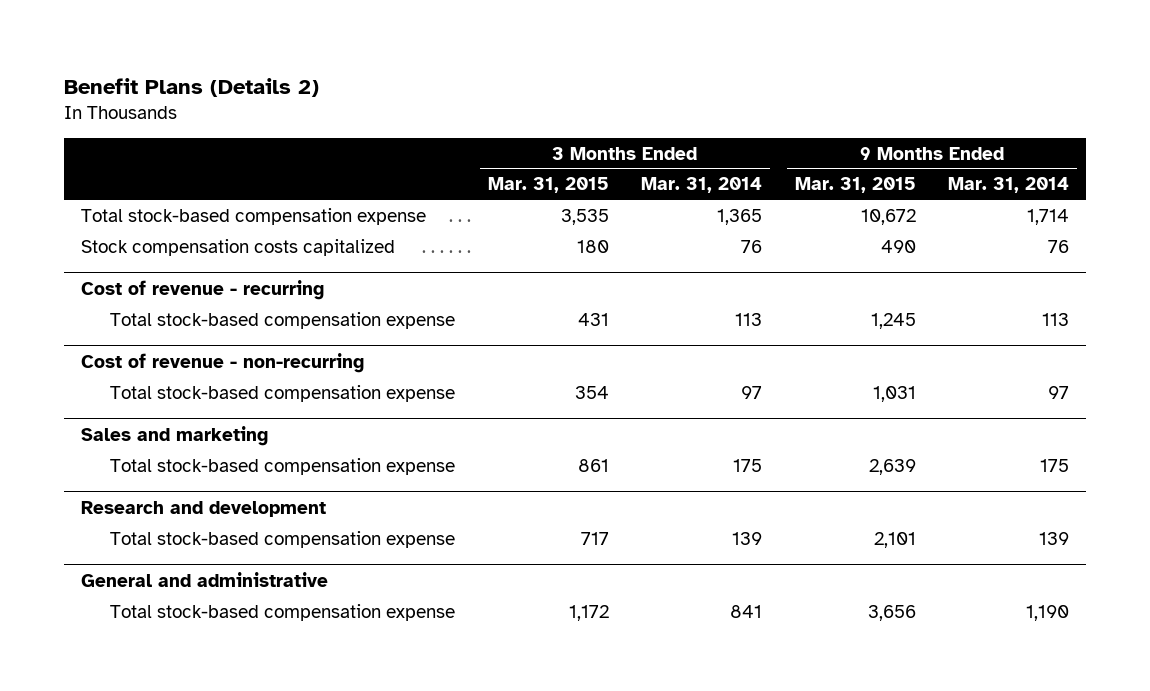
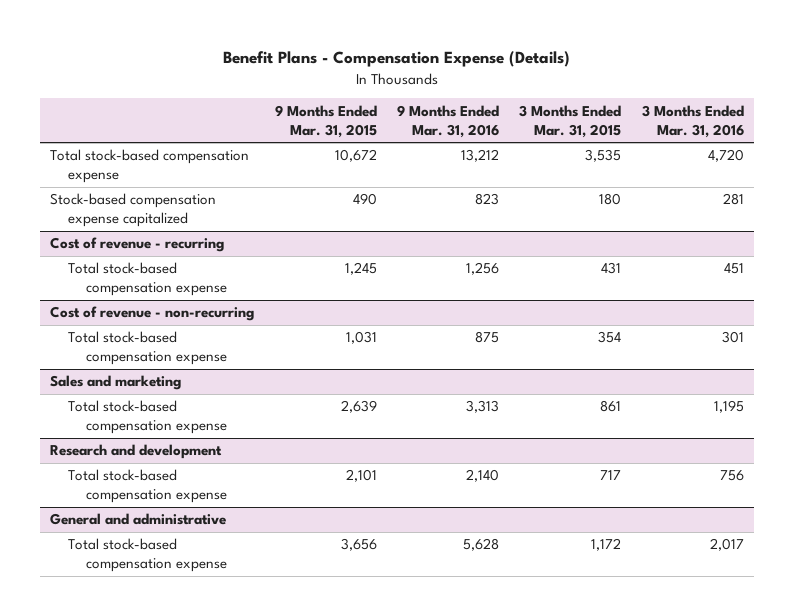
[64,77,320,97] Benefit Plans (Details 2) -> [222,51,570,68] Benefit Plans - Compensation Expense (Details)
[641,177,763,194] Mar. 31, 2014 -> none
[948,177,1070,194] Mar. 31, 2014 -> none
none -> [396,104,499,138] 9 Months Ended Mar. 31, 2016
none -> [641,104,744,138] 3 Months Ended Mar. 31, 2016
[80,238,395,256] Stock compensation costs capitalized -> [50,193,217,228] Stock-based compensation expense capitalized

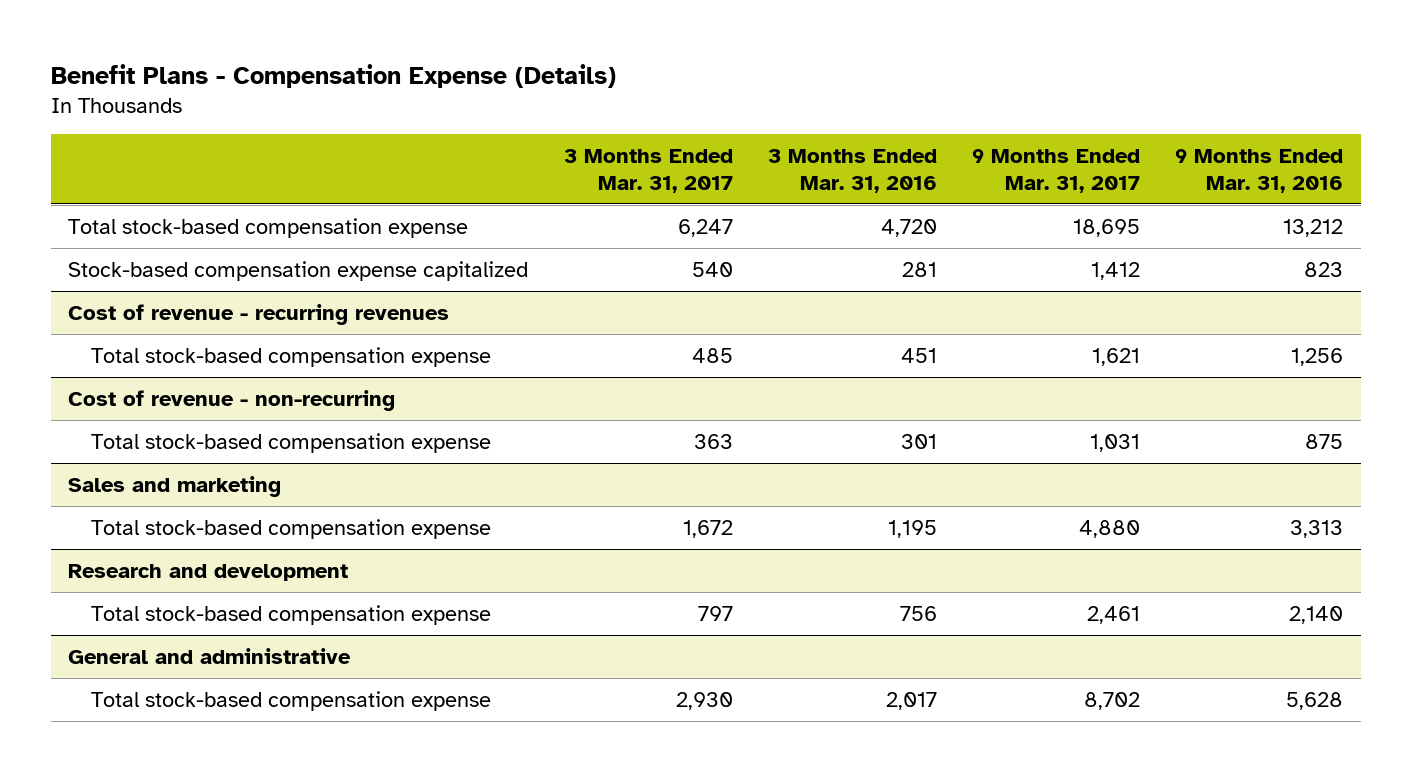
[274,104,377,138] 9 Months Ended Mar. 31, 2015 -> none
[519,104,622,138] 3 Months Ended Mar. 31, 2015 -> none
none -> [563,148,733,193] 3 Months Ended Mar. 31, 2017
none -> [971,148,1140,193] 9 Months Ended Mar. 31, 2017
[50,237,225,253] Cost of revenue - recurring -> [68,303,450,325] Cost of revenue - recurring revenues

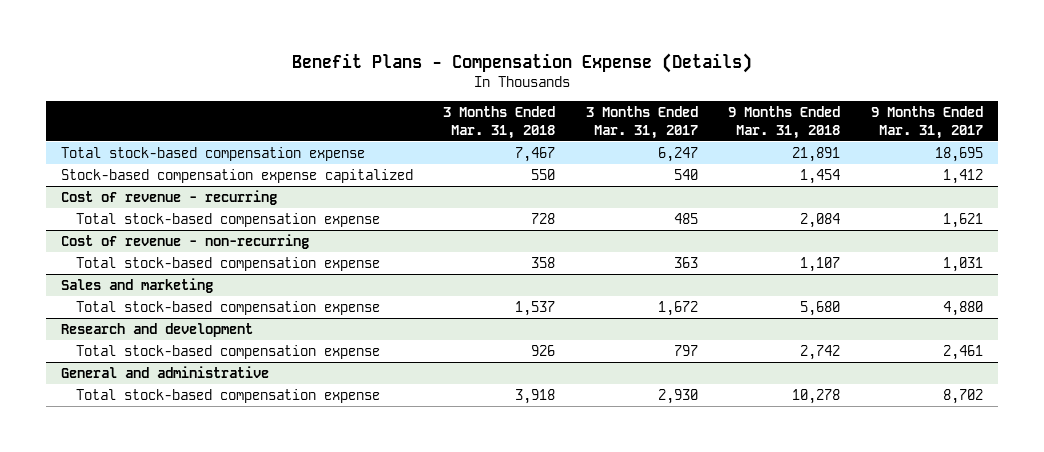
[767,148,937,193] 3 Months Ended Mar. 31, 2016 -> none
[1175,148,1344,193] 9 Months Ended Mar. 31, 2016 -> none
none -> [443,106,556,139] 3 Months Ended Mar. 31, 2018
none -> [728,106,841,139] 9 Months Ended Mar. 31, 2018
[68,303,450,325] Cost of revenue - recurring revenues -> [61,190,278,206] Cost of revenue - recurring

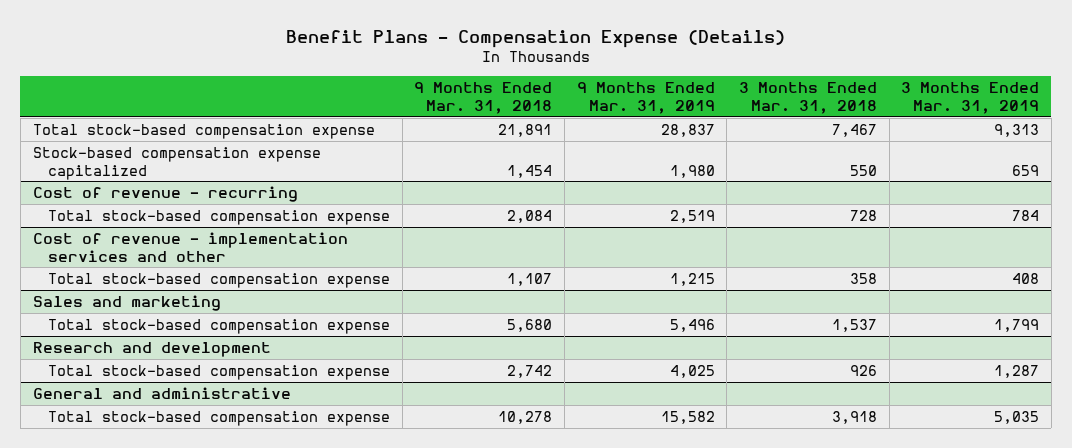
[585,106,698,139] 3 Months Ended Mar. 31, 2017 -> none
[870,106,983,139] 9 Months Ended Mar. 31, 2017 -> none
none -> [576,82,715,114] 9 Months Ended Mar. 31, 2019
none -> [901,82,1040,114] 3 Months Ended Mar. 31, 2019
[61,234,310,250] Cost of revenue - non-recurring -> [32,231,348,262] Cost of revenue - implementation services and other

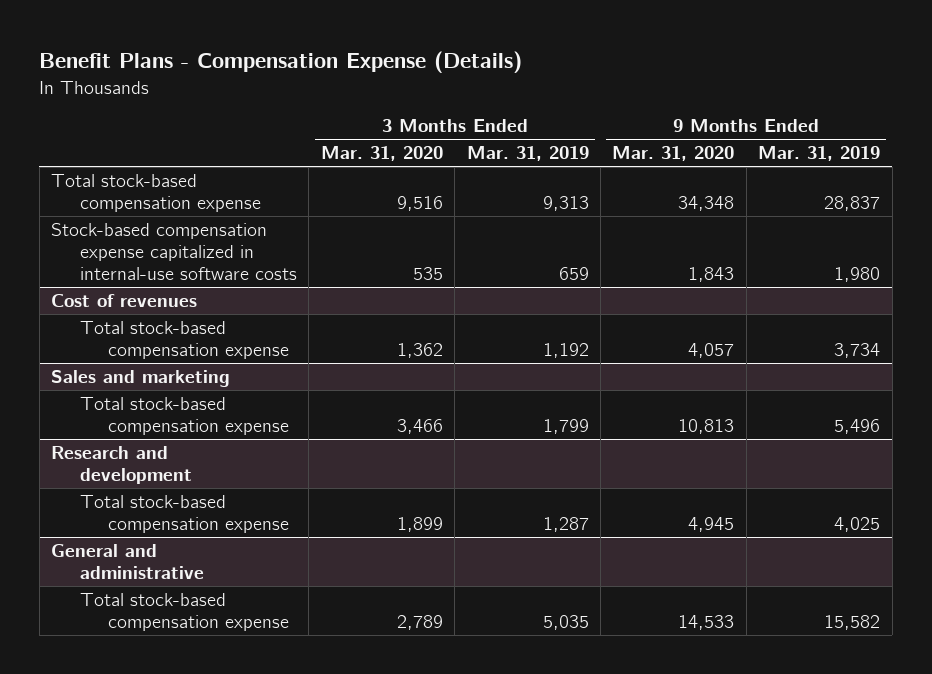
[414,82,553,114] 9 Months Ended Mar. 31, 2018 -> none
[738,82,877,114] 3 Months Ended Mar. 31, 2018 -> none
none -> [320,146,443,162] Mar. 31, 2020
none -> [612,146,735,162] Mar. 31, 2020
[32,185,298,202] Cost of revenue - recurring -> none
[32,231,348,262] Cost of revenue - implementation services and other -> none
[48,272,391,288] Total stock-based compensation expense -> none
[32,146,321,180] Stock-based compensation expense capitalized -> [51,222,297,280] Stock-based compensation expense capitalized in internal-use software costs
none -> [51,293,198,307] Cost of revenues
[669,209,715,223] 2,519 -> [834,342,881,358] 3,734
[1012,209,1040,221] 784 -> [542,342,589,358] 1,192

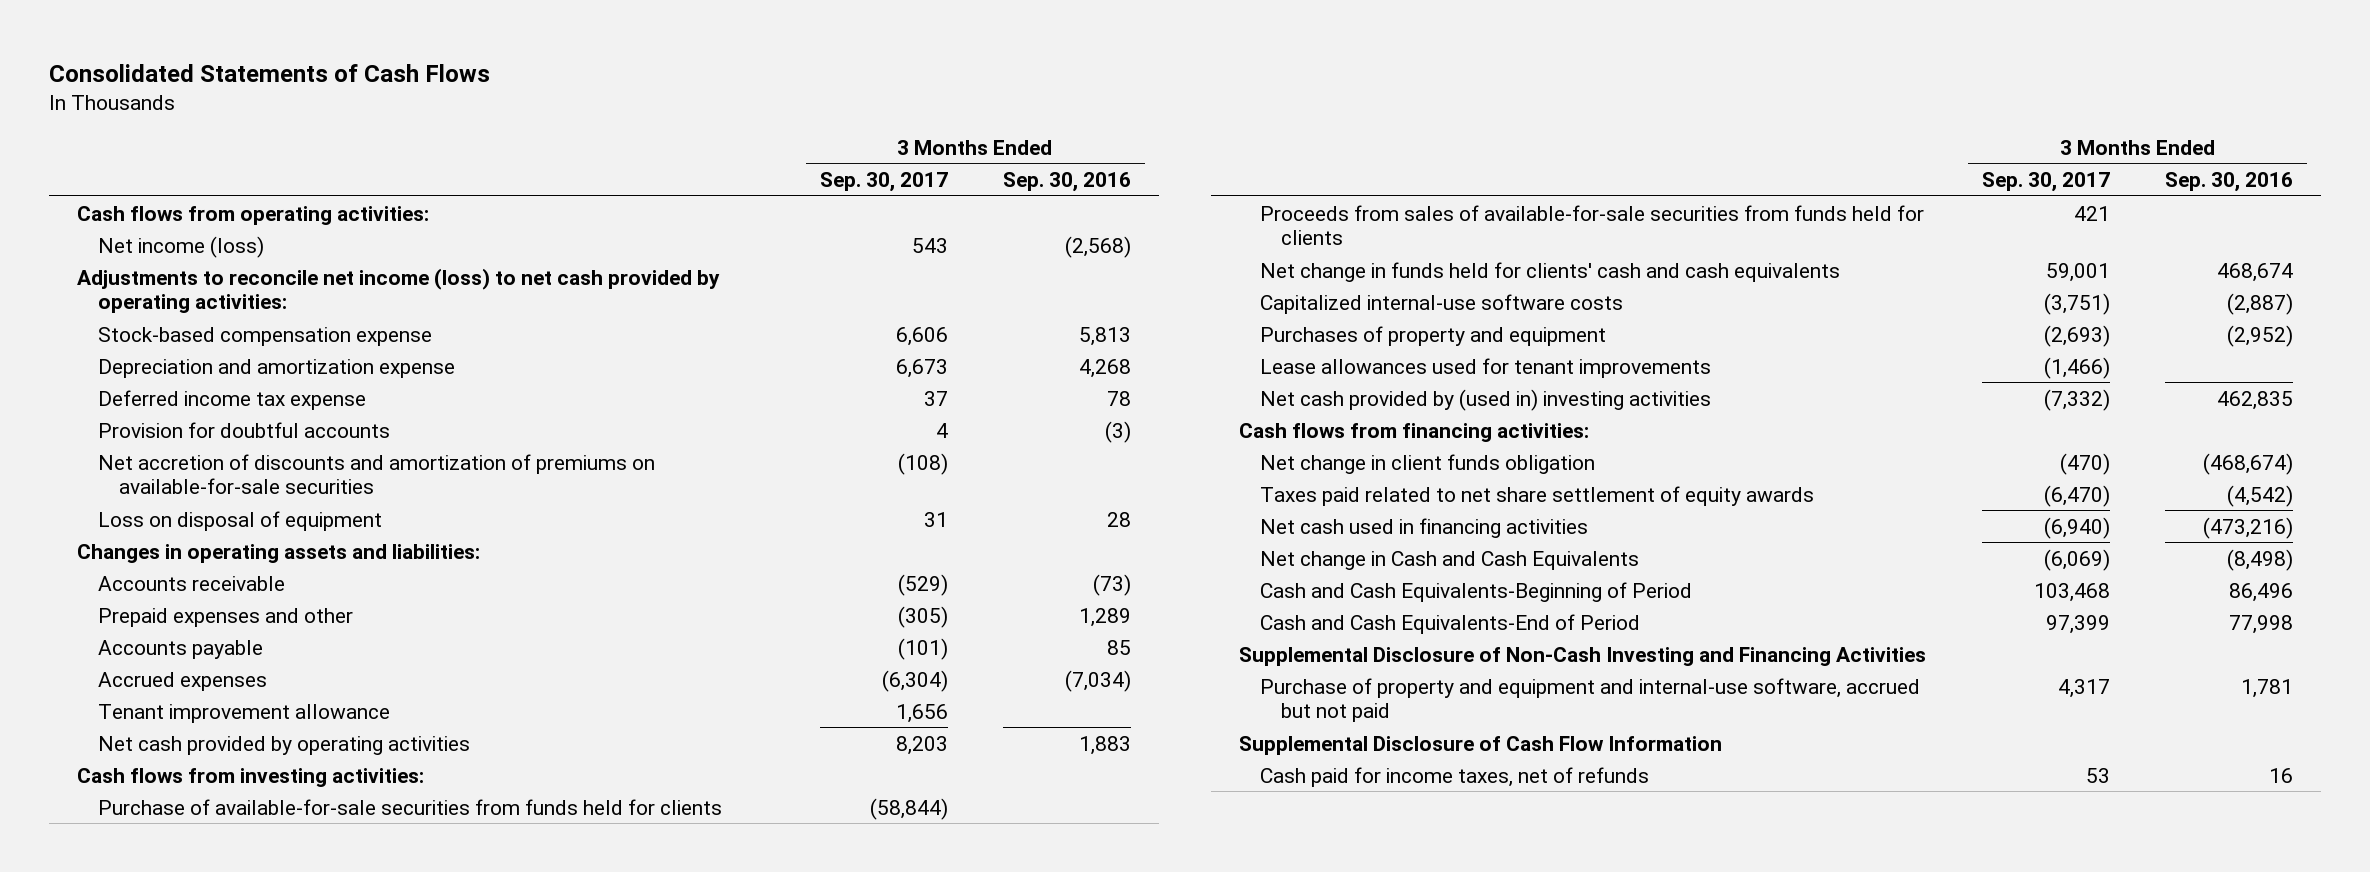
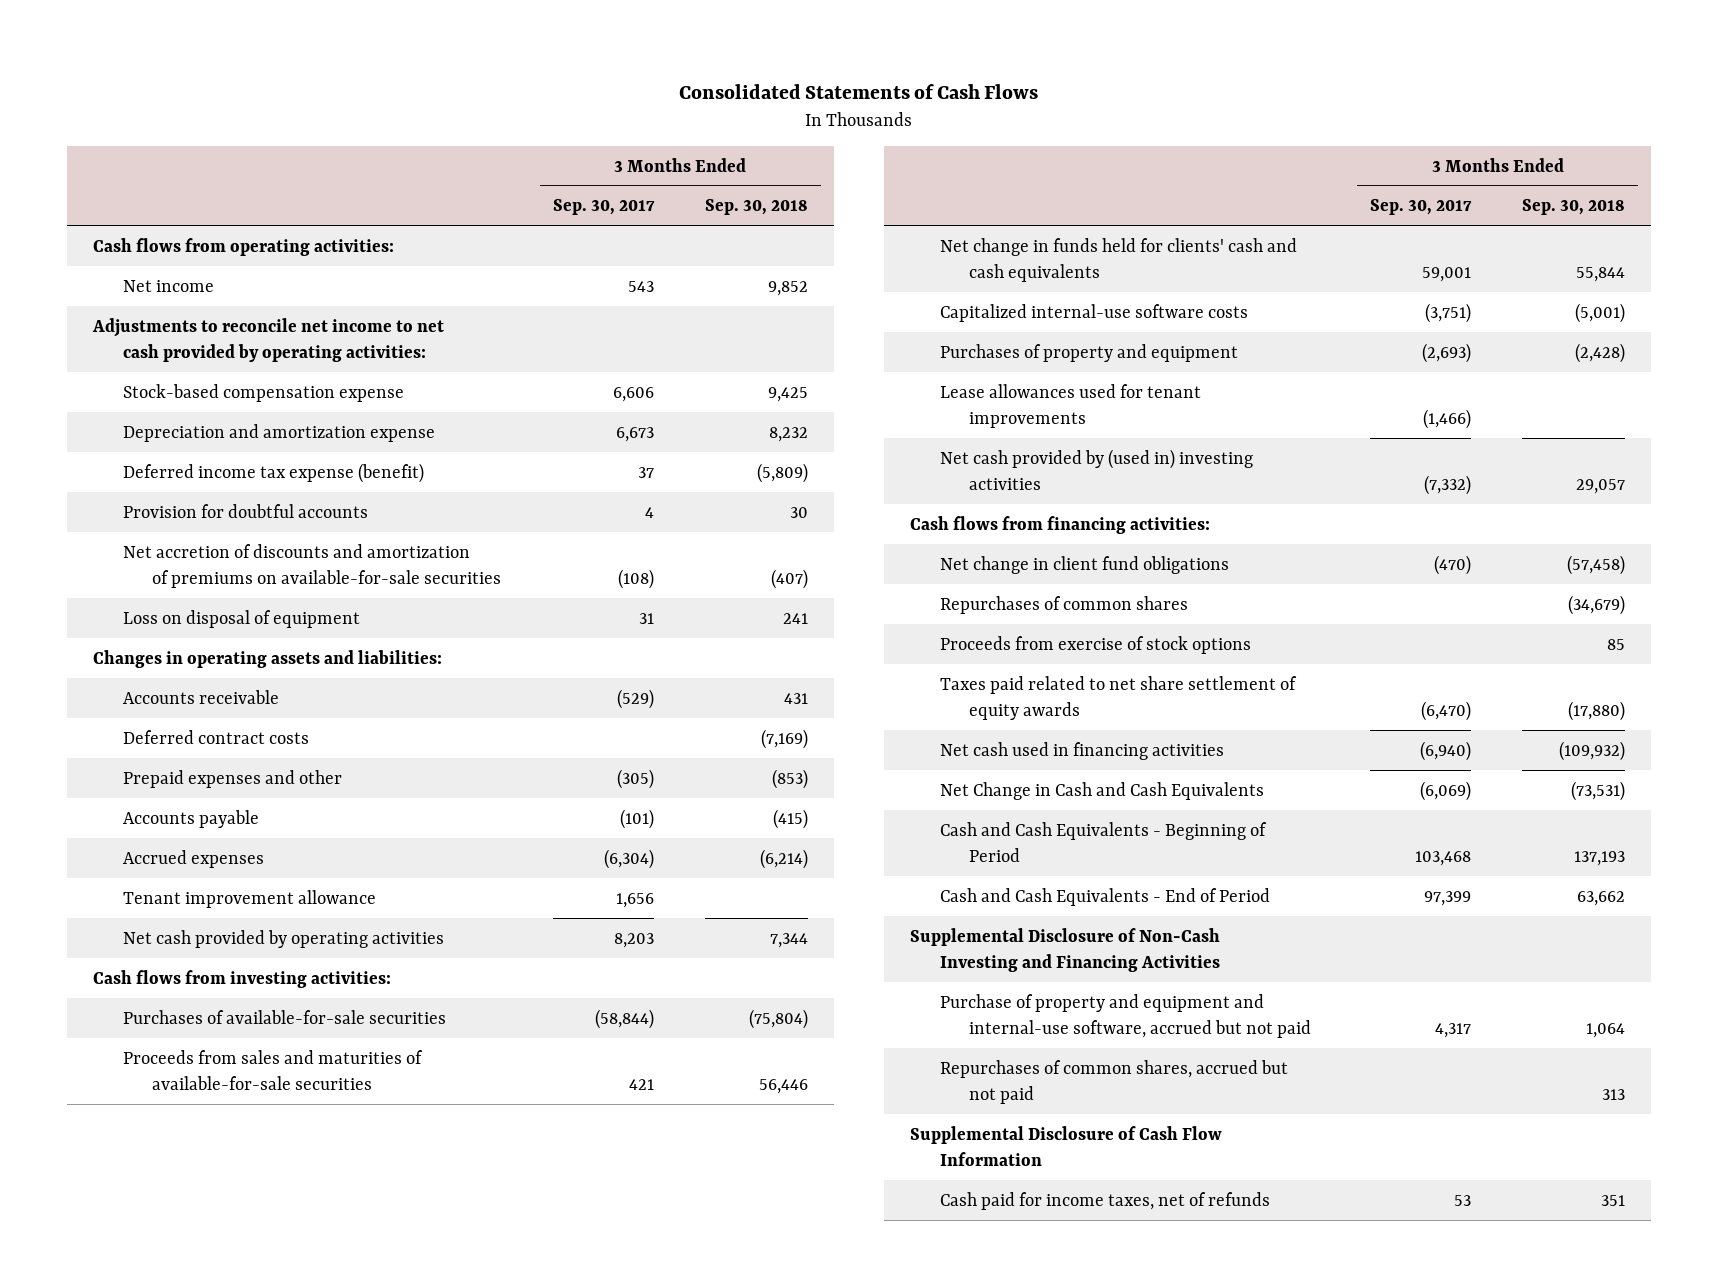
[1003,172,1132,193] Sep. 30, 2016 -> none
none -> [705,199,809,216] Sep. 30, 2018
[97,235,264,258] Net income (loss) -> [122,279,214,292] Net income
[77,267,721,314] Adjustments to reconcile net income (loss) to net cash provided by operating activities: -> [92,317,445,362] Adjustments to reconcile net income to net cash provided by operating activities:
[97,389,366,410] Deferred income tax expense -> [122,462,424,483] Deferred income tax expense (benefit)
none -> [122,729,309,744] Deferred contract costs
[97,798,722,815] Purchase of available-for-sale securities from funds held for clients -> [122,1009,446,1024] Purchases of available-for-sale securities
[1259,204,1924,246] Proceeds from sales of available-for-sale securities from funds held for clients -> [122,1049,423,1090] Proceeds from sales and maturities of available-for-sale securities
[1259,453,1595,474] Net change in client funds obligation -> [939,555,1229,574] Net change in client fund obligations
none -> [939,595,1188,614] Repurchases of common shares
none -> [939,635,1251,654] Proceeds from exercise of stock options
[1259,550,1639,570] Net change in Cash and Cash Equivalents -> [939,781,1264,800] Net Change in Cash and Cash Equivalents
[1259,581,1692,602] Cash and Cash Equivalents-Beginning of Period -> [939,821,1267,862] Cash and Cash Equivalents - Beginning of Period
[1259,613,1640,634] Cash and Cash Equivalents-End of Period -> [939,887,1270,906] Cash and Cash Equivalents - End of Period
none -> [939,1059,1288,1104] Repurchases of common shares, accrued but not paid

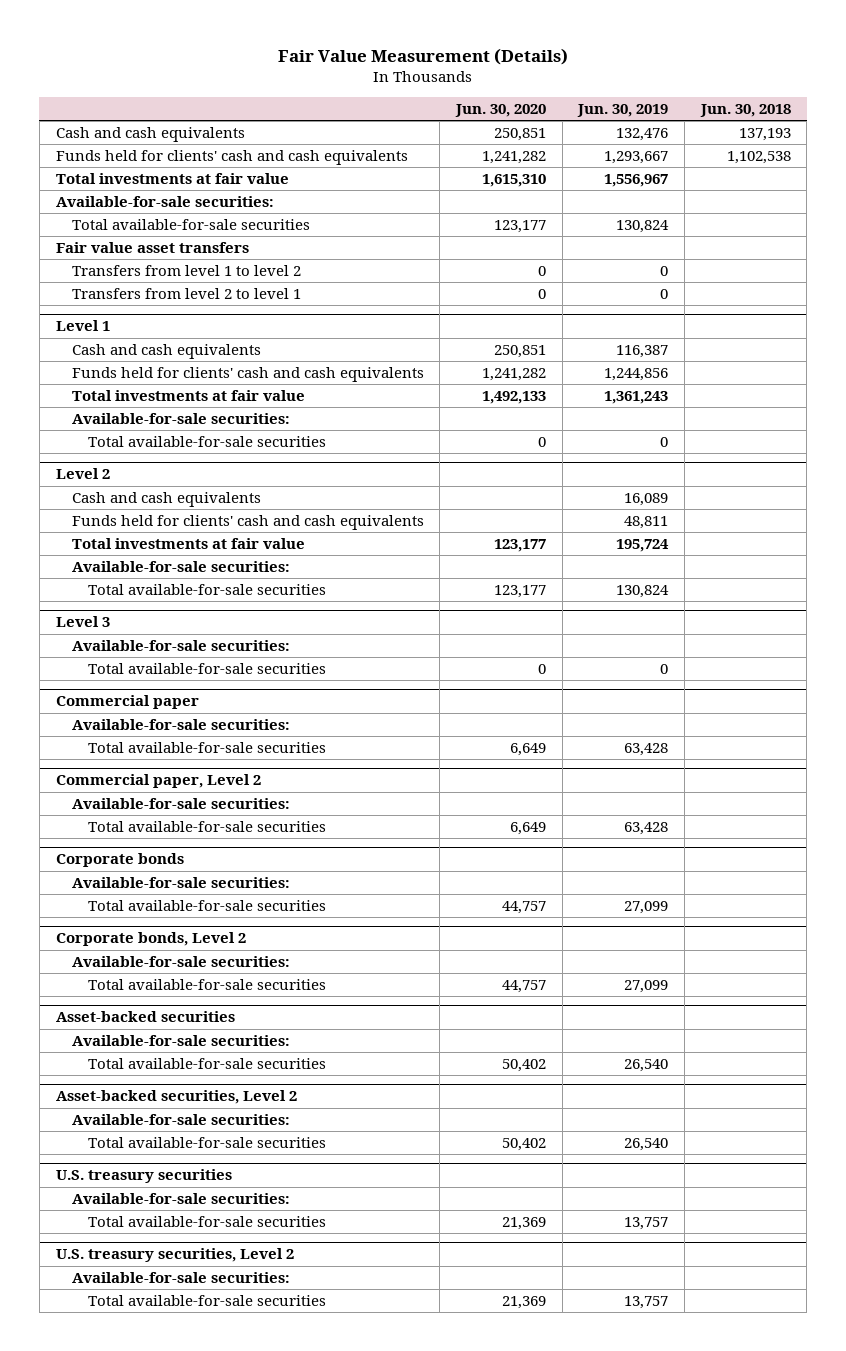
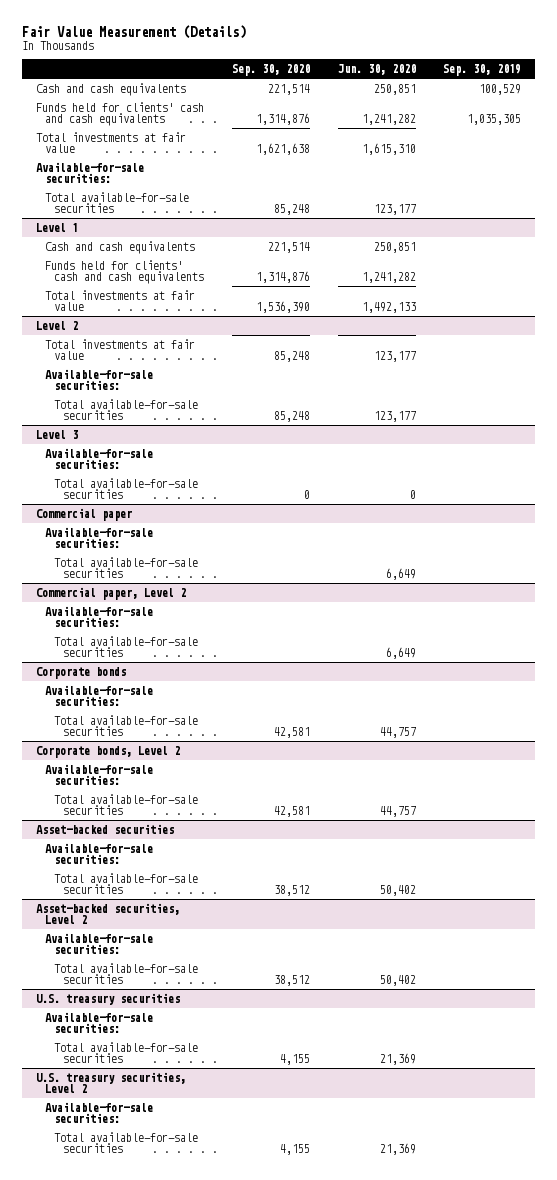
[577,104,669,118] Jun. 30, 2019 -> none
[699,104,791,118] Jun. 30, 2018 -> none
none -> [231,64,310,77] Sep. 30, 2020
none -> [443,64,522,77] Sep. 30, 2019
[55,241,249,253] Fair value asset transfers -> none
[71,264,301,276] Transfers from level 1 to level 2 -> none
[71,287,301,299] Transfers from level 2 to level 1 -> none
[71,412,290,424] Available-for-sale securities: -> none
[87,435,326,447] Total available-for-sale securities -> none
[71,491,261,507] Cash and cash equivalents -> none
[71,514,424,530] Funds held for clients' cash and cash equivalents -> none

